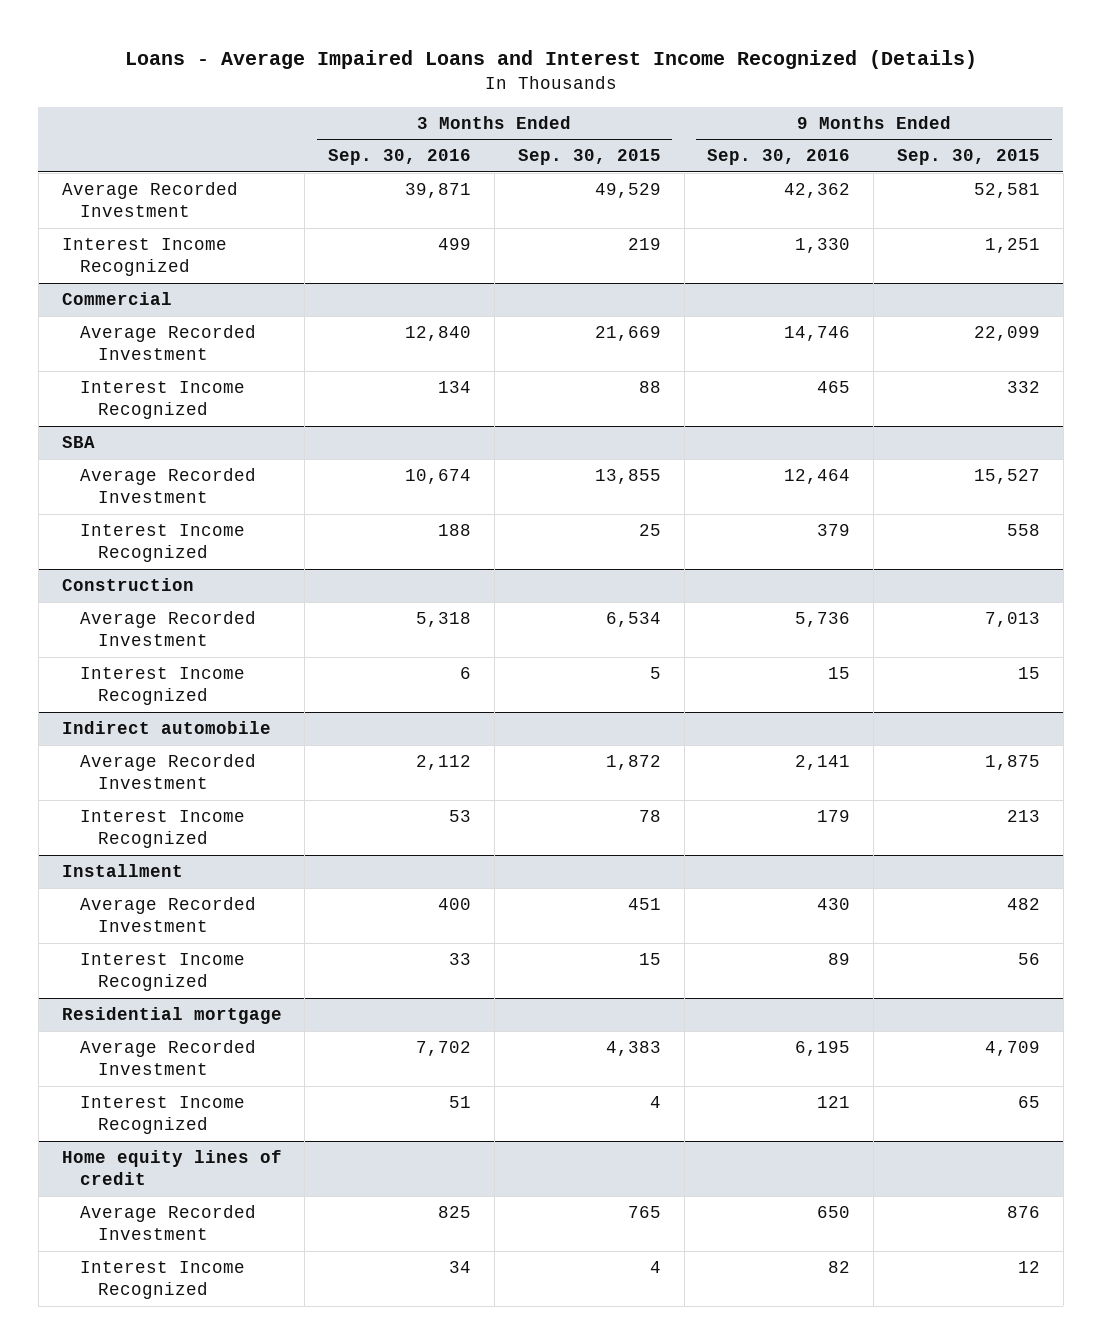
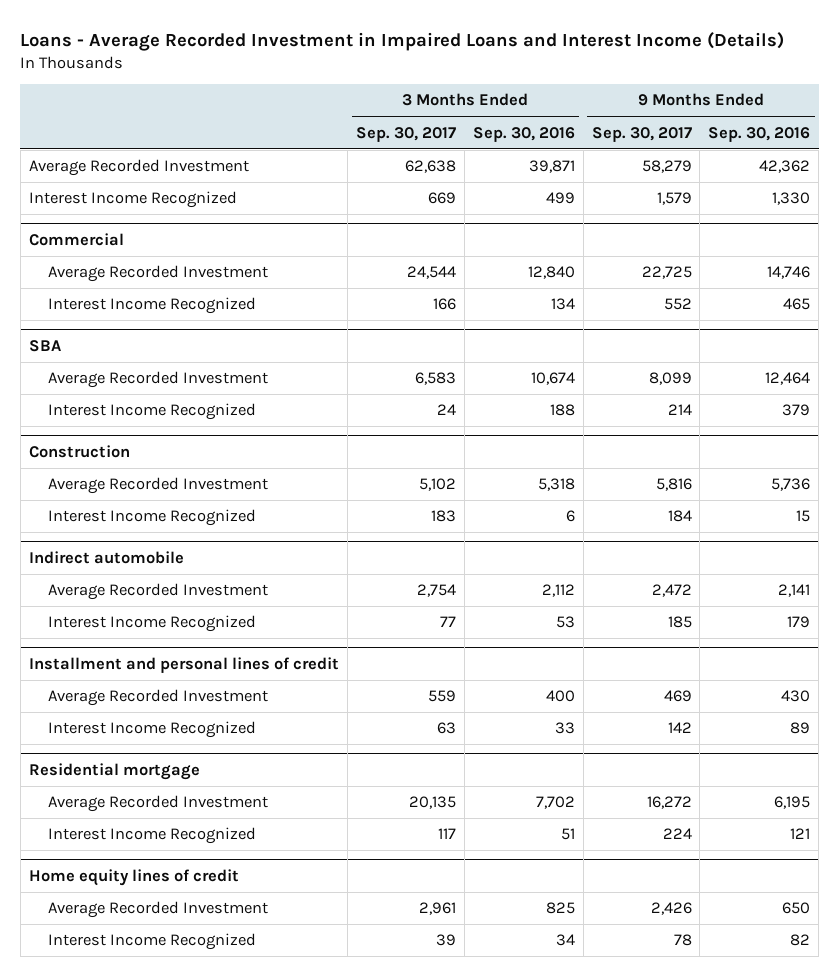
[124,50,977,70] Loans - Average Impaired Loans and Interest Income Recognized (Details) -> [20,31,785,51] Loans - Average Recorded Investment in Impaired Loans and Interest Income (Details)
[517,149,661,166] Sep. 30, 2015 -> none
[897,149,1041,166] Sep. 30, 2015 -> none
none -> [355,126,456,142] Sep. 30, 2017
none -> [591,126,692,142] Sep. 30, 2017
[61,864,183,878] Installment -> [28,656,339,673] Installment and personal lines of credit

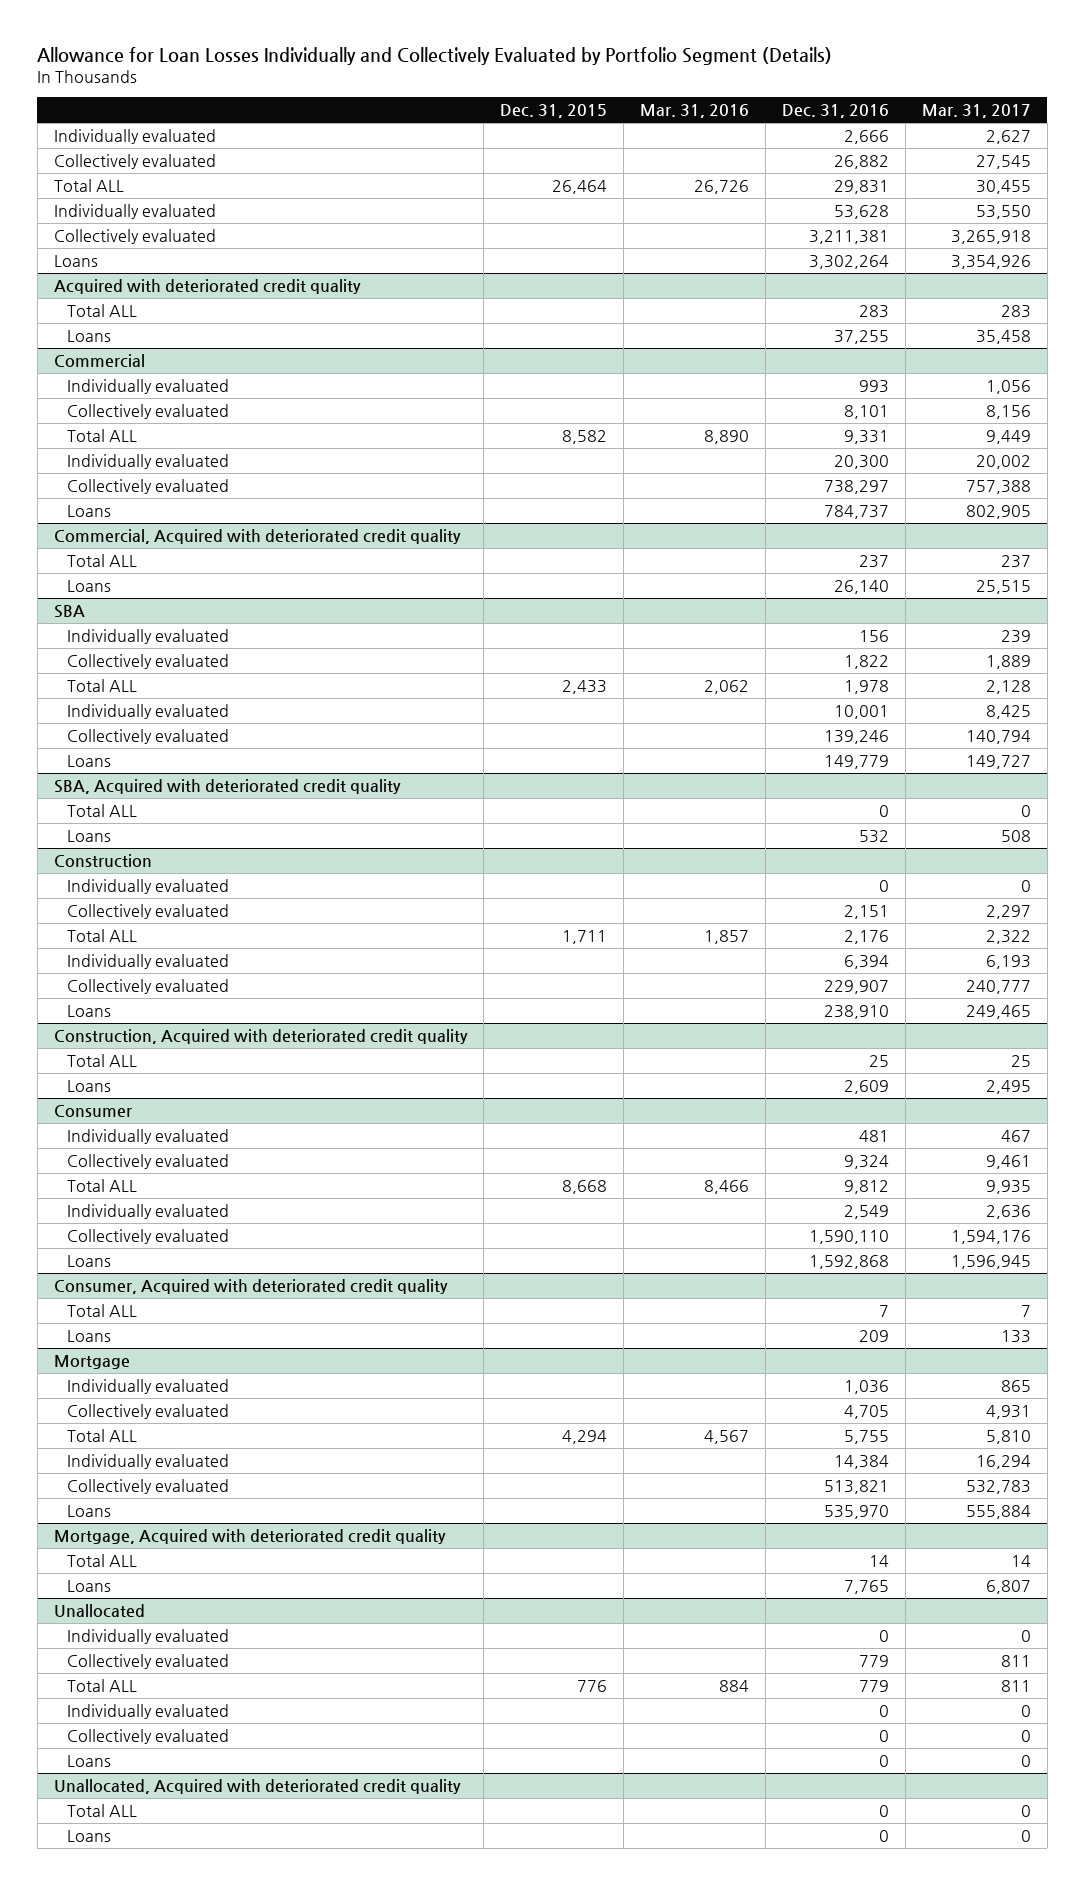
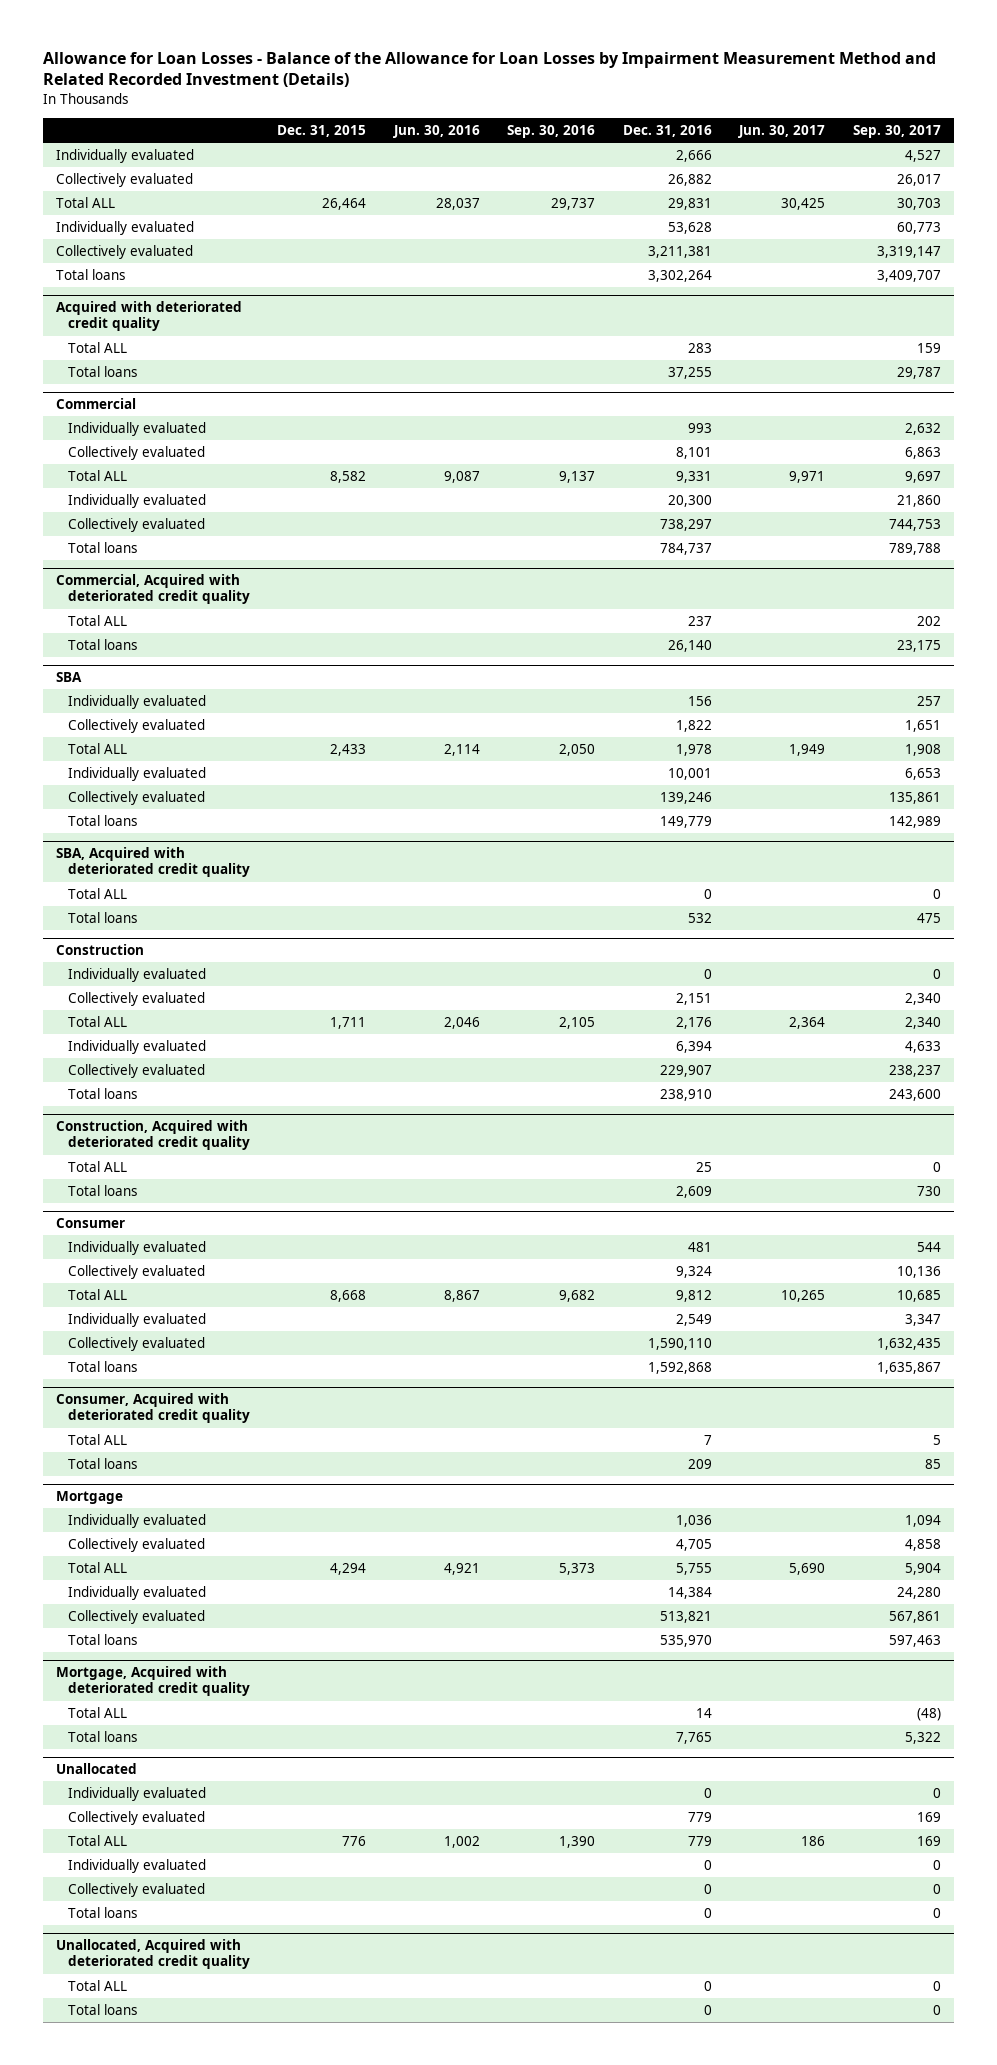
[37,47,833,66] Allowance for Loan Losses Individually and Collectively Evaluated by Portfolio Segment (Details) -> [42,52,936,88] Allowance for Loan Losses - Balance of the Allowance for Loan Losses by Impairment Measurement Method and Related Recorded Investment (Details)
[639,104,749,119] Mar. 31, 2016 -> none
[921,104,1031,119] Mar. 31, 2017 -> none
none -> [392,124,480,138] Jun. 30, 2016
none -> [507,124,596,138] Sep. 30, 2016
none -> [738,124,826,138] Jun. 30, 2017
none -> [852,124,941,138] Sep. 30, 2017
[53,254,98,267] Loans -> [56,269,126,281] Total loans
[67,329,112,342] Loans -> [67,366,137,378] Total loans
[67,504,112,517] Loans -> [67,542,137,554] Total loans
[67,579,112,592] Loans -> [67,639,137,651] Total loans
[67,754,112,767] Loans -> [67,815,137,827] Total loans
[67,829,112,842] Loans -> [67,912,137,924] Total loans
[67,1004,112,1017] Loans -> [67,1088,137,1100] Total loans
[67,1079,112,1092] Loans -> [67,1185,137,1197] Total loans
[67,1254,112,1267] Loans -> [67,1361,137,1373] Total loans
[67,1329,112,1342] Loans -> [67,1458,137,1470] Total loans
[67,1504,112,1517] Loans -> [67,1634,137,1646] Total loans
[67,1579,112,1592] Loans -> [67,1731,137,1743] Total loans
[67,1754,112,1767] Loans -> [67,1907,137,1919] Total loans
[67,1829,112,1842] Loans -> [67,2004,137,2016] Total loans

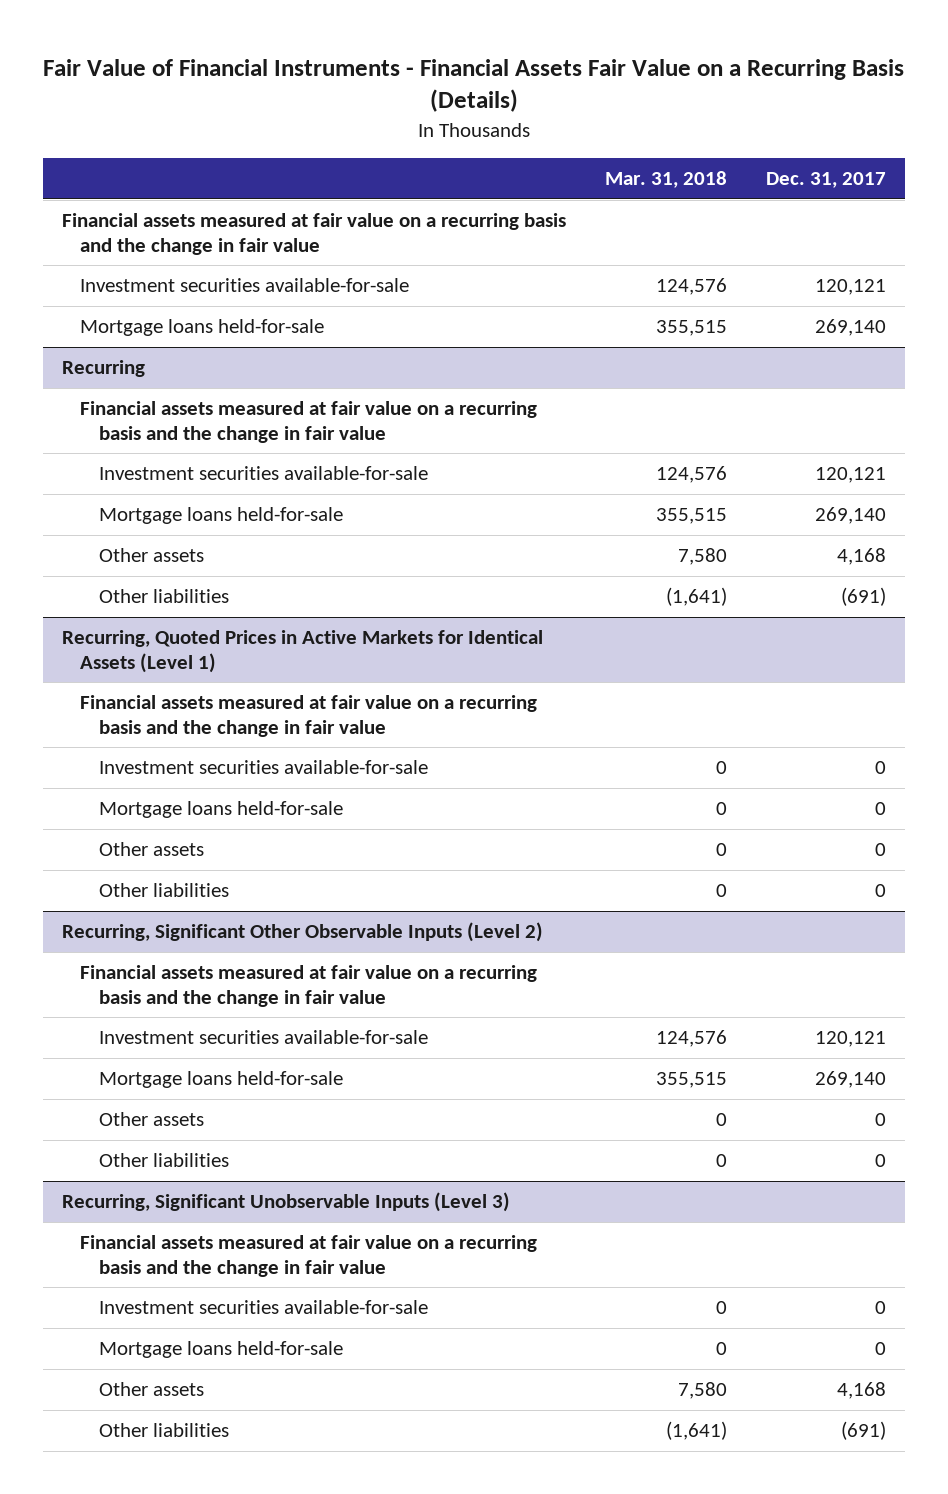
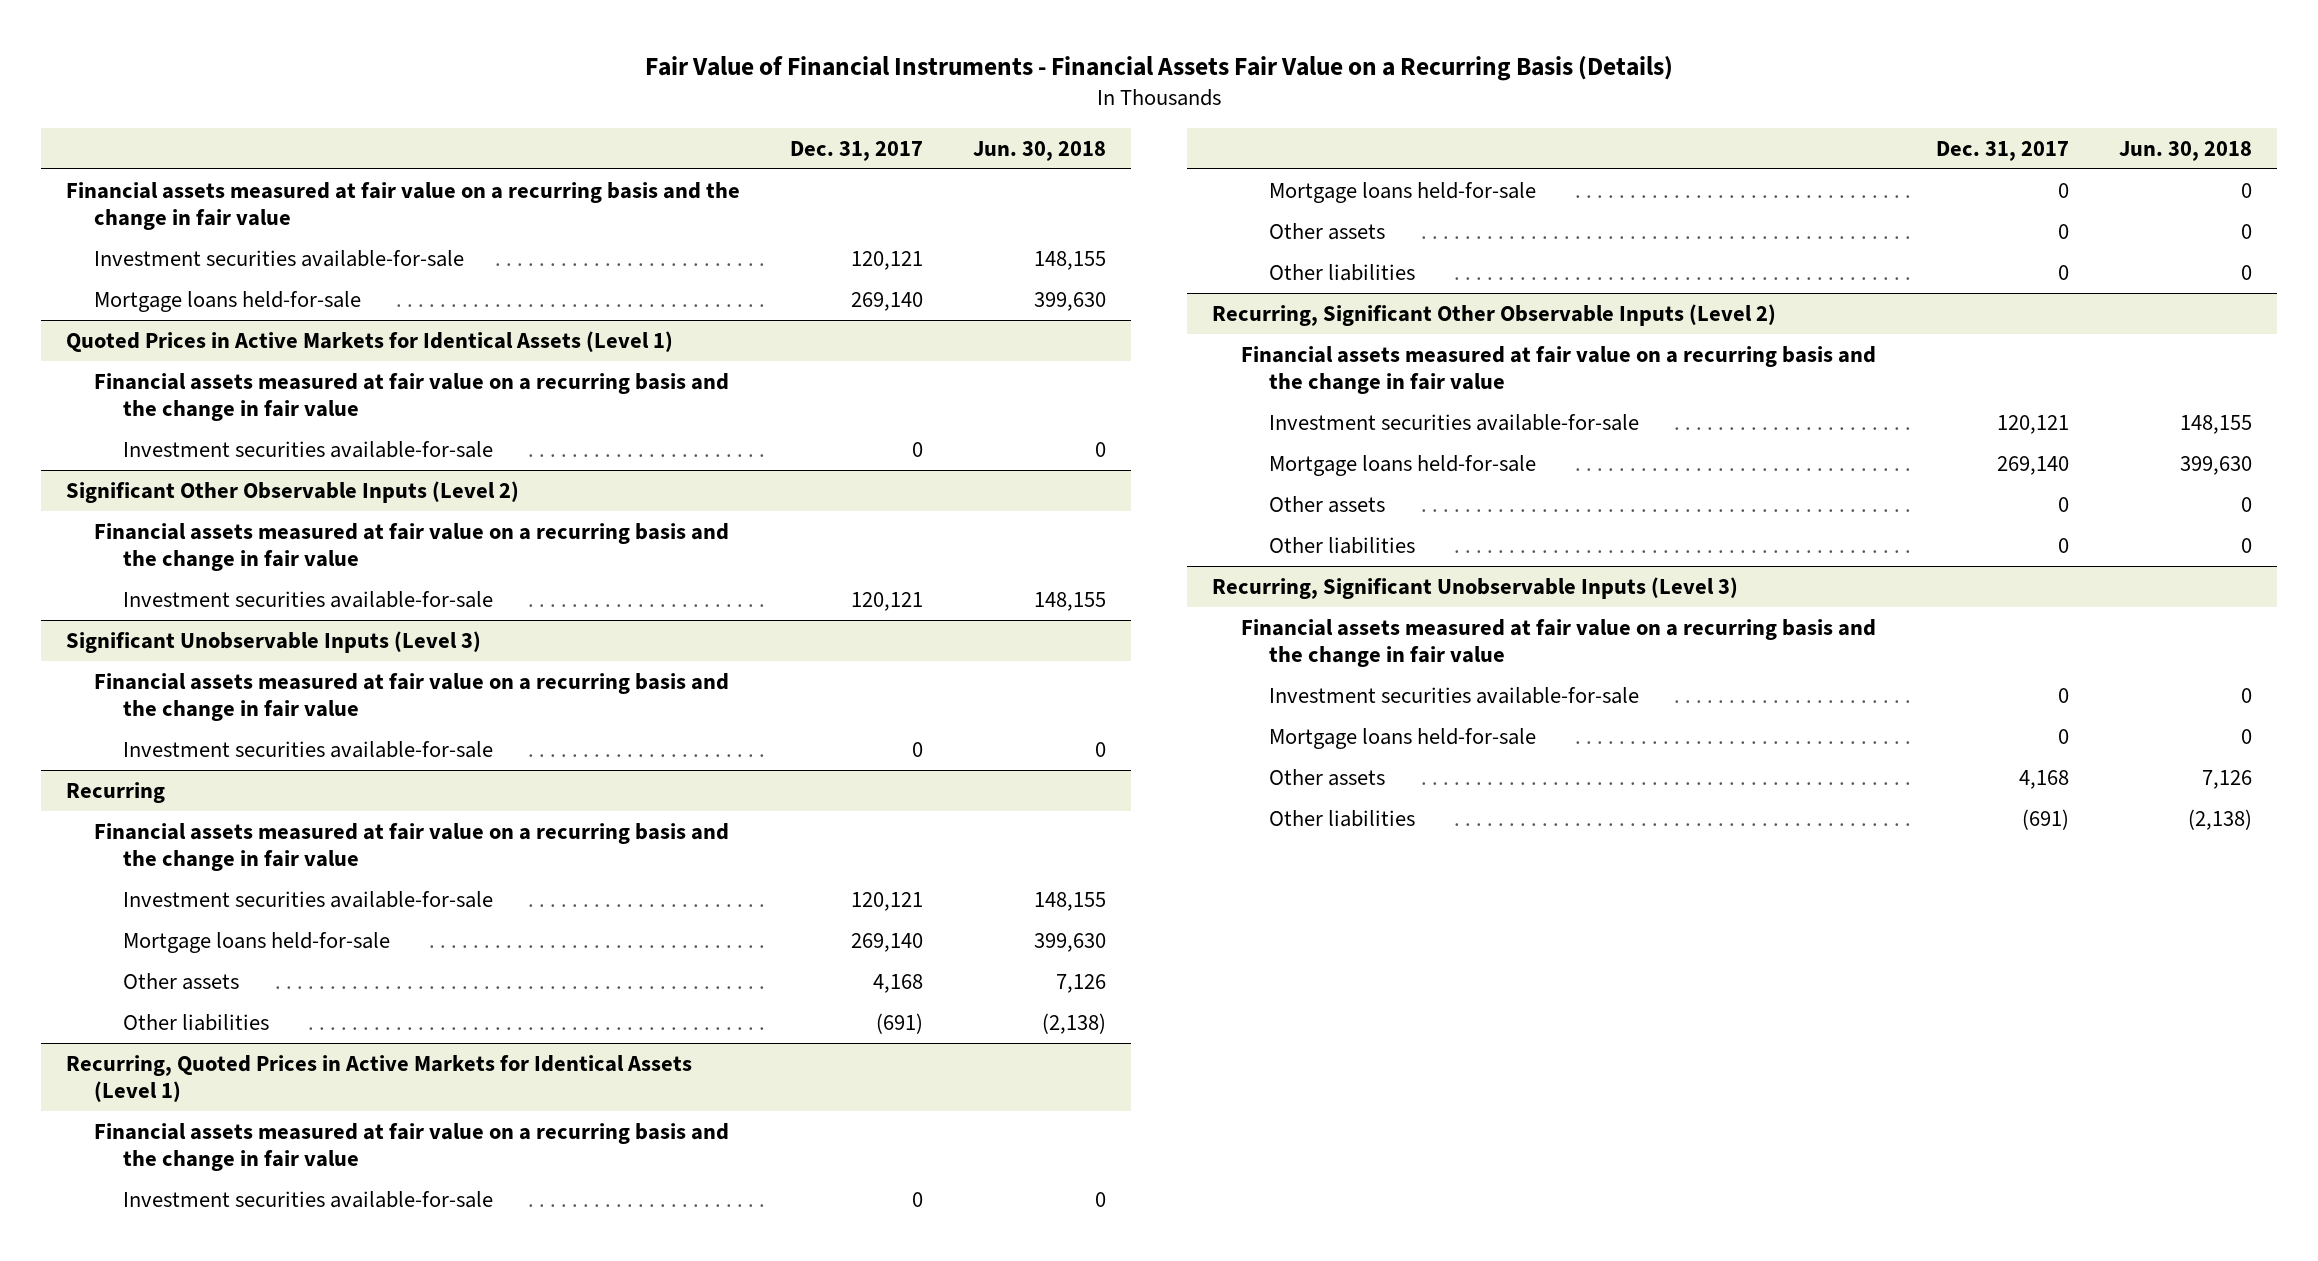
[604,171,727,189] Mar. 31, 2018 -> none
none -> [972,140,1106,161] Jun. 30, 2018
none -> [65,330,673,352] Quoted Prices in Active Markets for Identical Assets (Level 1)
none -> [94,372,730,421] Financial assets measured at fair value on a recurring basis and the change in fair value
none -> [123,440,494,458] Investment securities available-for-sale
none -> [65,480,519,503] Significant Other Observable Inputs (Level 2)
none -> [94,522,730,571] Financial assets measured at fair value on a recurring basis and the change in fair value
none -> [123,590,494,608] Investment securities available-for-sale
none -> [65,630,481,653] Significant Unobservable Inputs (Level 3)
none -> [94,672,730,721] Financial assets measured at fair value on a recurring basis and the change in fair value
none -> [123,740,494,758] Investment securities available-for-sale

